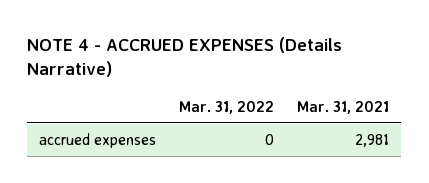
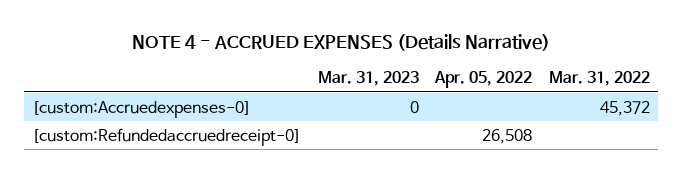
[297,101,390,115] Mar. 31, 2021 -> none
none -> [317,71,419,87] Mar. 31, 2023
none -> [434,71,533,89] Apr. 05, 2022
[39,133,157,149] accrued expenses -> none
none -> [32,100,252,118] [custom:Accruedexpenses-0]
none -> [32,127,302,146] [custom:Refundedaccruedreceipt-0]

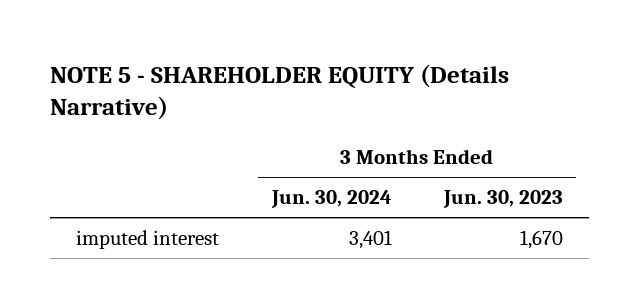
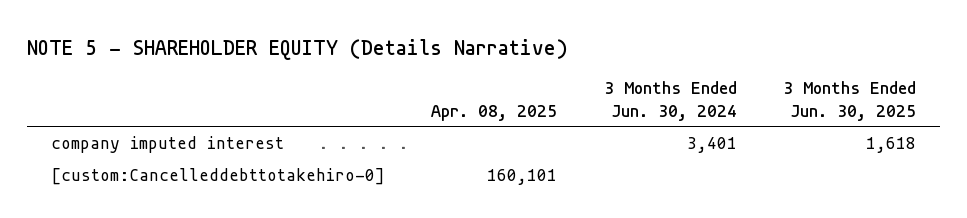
[443,190,564,209] Jun. 30, 2023 -> none
none -> [431,104,558,121] Apr. 08, 2025
none -> [783,81,917,121] 3 Months Ended Jun. 30, 2025
[75,230,219,250] imputed interest -> [50,136,284,154] company imputed interest
none -> [50,168,385,186] [custom:Cancelleddebttotakehiro-0]

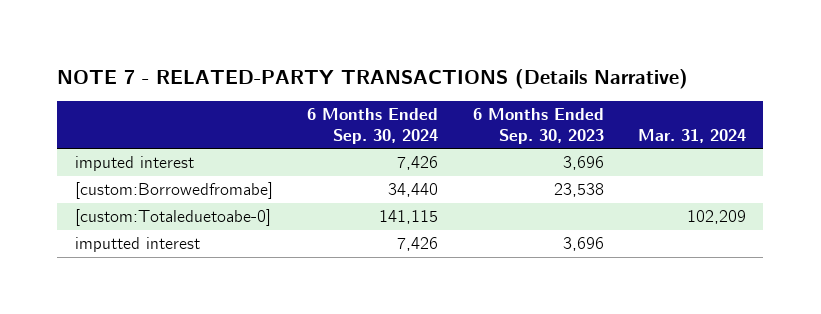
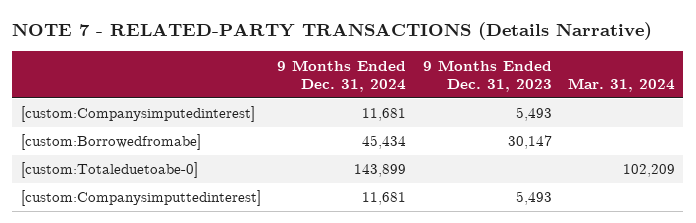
[307,107,439,144] 6 Months Ended Sep. 30, 2024 -> none
[472,107,604,144] 6 Months Ended Sep. 30, 2023 -> none
none -> [277,59,407,93] 9 Months Ended Dec. 31, 2024
none -> [422,59,552,93] 9 Months Ended Dec. 31, 2023
[74,156,194,172] imputed interest -> [20,106,255,123] [custom:Companysimputedinterest]
[74,237,200,253] imputted interest -> [20,190,261,207] [custom:Companysimputtedinterest]

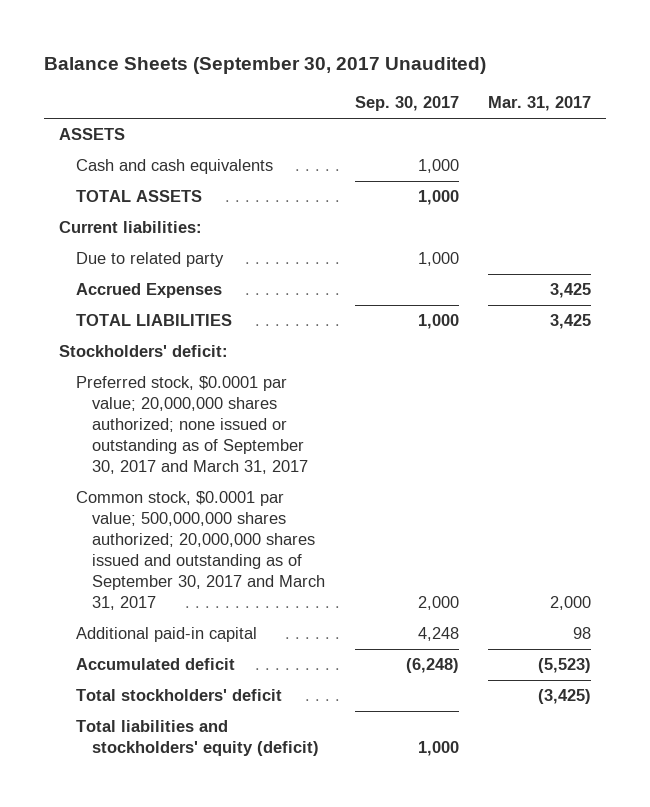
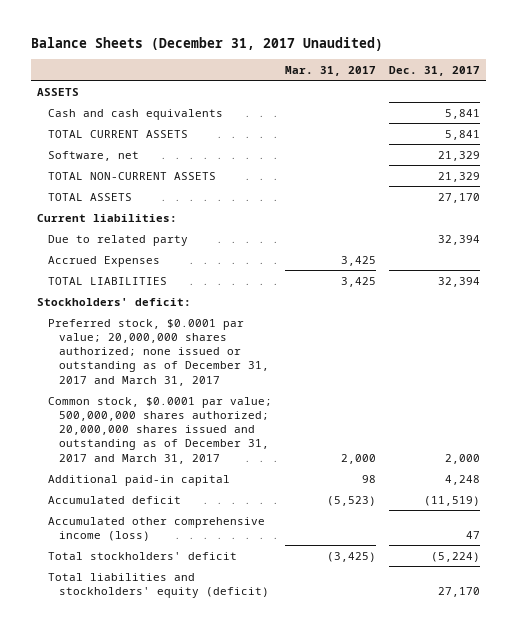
[44,57,487,75] Balance Sheets (September 30, 2017 Unaudited) -> [30,36,383,51] Balance Sheets (December 31, 2017 Unaudited)
[354,96,459,112] Sep. 30, 2017 -> none
none -> [388,65,480,76] Dec. 31, 2017
none -> [48,129,189,138] TOTAL CURRENT ASSETS
none -> [48,150,140,161] Software, net
none -> [48,171,217,180] TOTAL NON-CURRENT ASSETS
[75,376,309,475] Preferred stock, $0.0001 par value; 20,000,000 shares authorized; none issued or outstanding as of September 30, 2017 and March 31, 2017 -> [48,318,270,386] Preferred stock, $0.0001 par value; 20,000,000 shares authorized; none issued or outstanding as of December 31, 2017 and March 31, 2017
[75,491,326,610] Common stock, $0.0001 par value; 500,000,000 shares authorized; 20,000,000 shares issued and outstanding as of September 30, 2017 and March 31, 2017 -> [48,396,273,464] Common stock, $0.0001 par value; 500,000,000 shares authorized; 20,000,000 shares issued and outstanding as of December 31, 2017 and March 31, 2017
none -> [48,516,266,541] Accumulated other comprehensive income (loss)

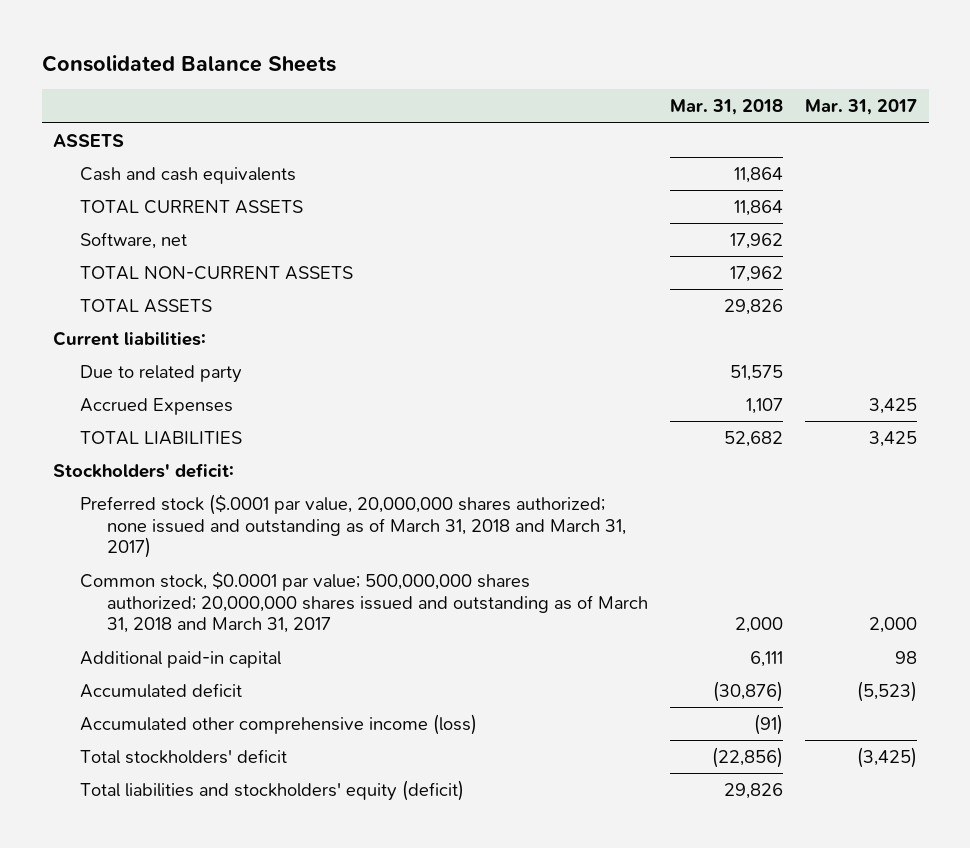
[30,36,383,51] Balance Sheets (December 31, 2017 Unaudited) -> [41,54,336,72] Consolidated Balance Sheets
[388,65,480,76] Dec. 31, 2017 -> none
none -> [670,99,784,116] Mar. 31, 2018
[48,318,270,386] Preferred stock, $0.0001 par value; 20,000,000 shares authorized; none issued or outstanding as of December 31, 2017 and March 31, 2017 -> [79,494,626,559] Preferred stock ($.0001 par value, 20,000,000 shares authorized; none issued and outstanding as of March 31, 2018 and March 31, 2017)
[48,396,273,464] Common stock, $0.0001 par value; 500,000,000 shares authorized; 20,000,000 shares issued and outstanding as of December 31, 2017 and March 31, 2017 -> [79,571,648,634] Common stock, $0.0001 par value; 500,000,000 shares authorized; 20,000,000 shares issued and outstanding as of March 31, 2018 and March 31, 2017

